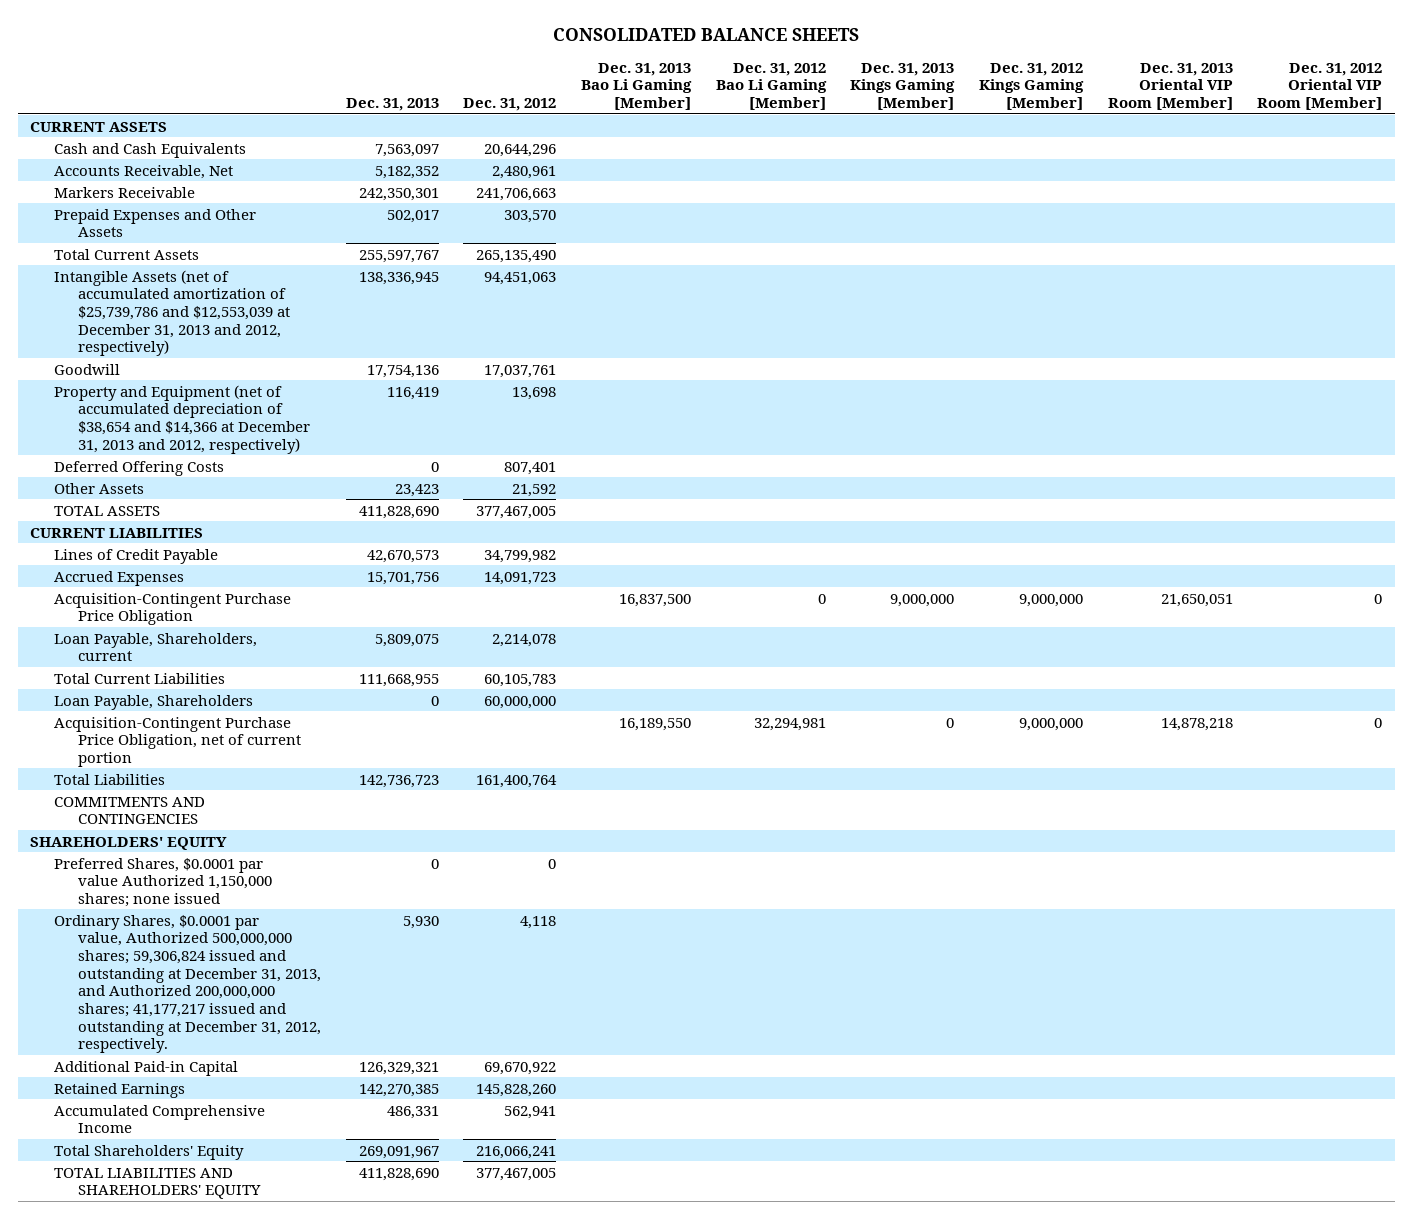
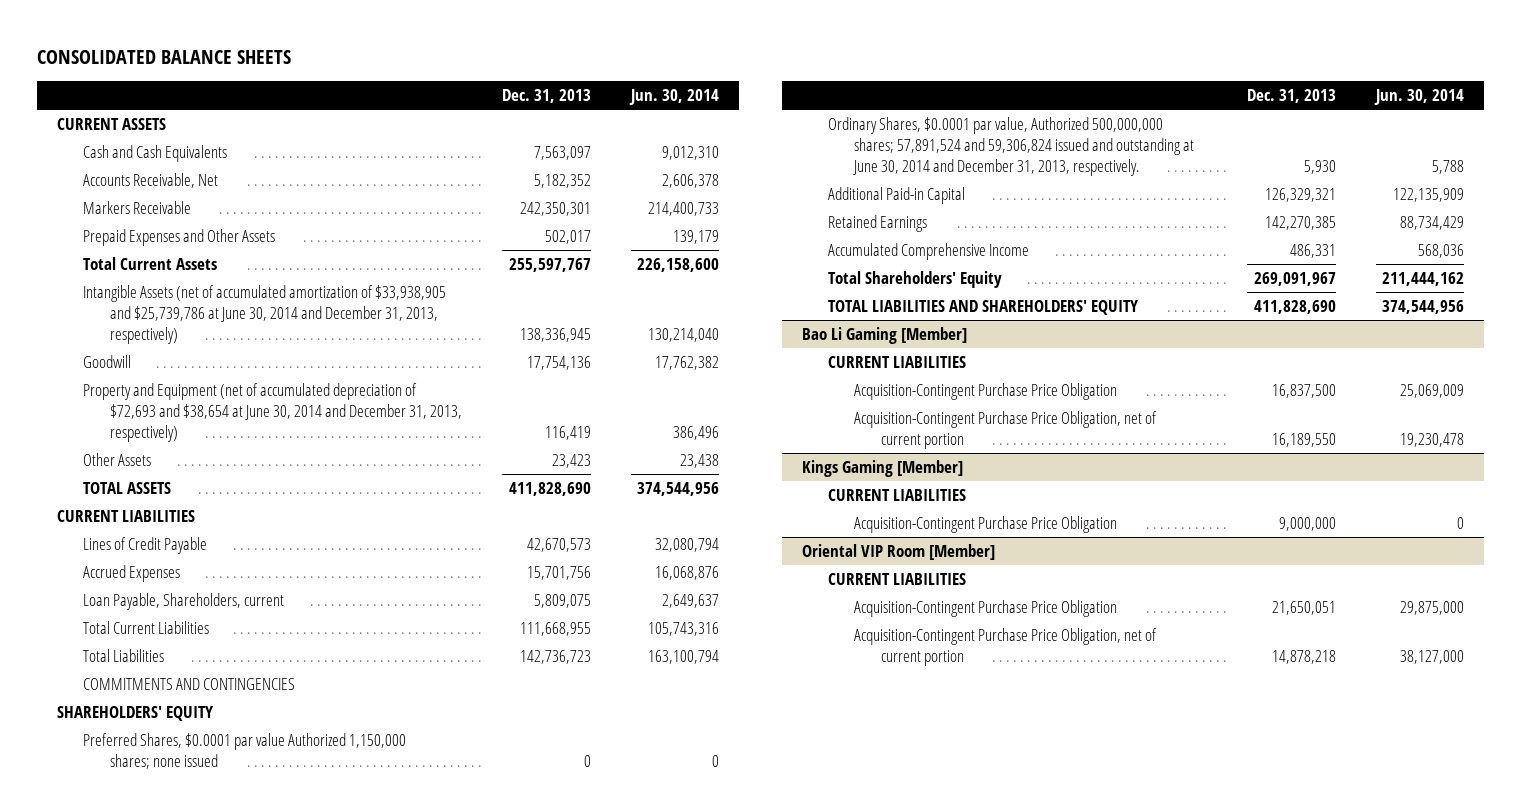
[463,98,557,112] Dec. 31, 2012 -> none
[581,62,693,111] Dec. 31, 2013 Bao Li Gaming [Member] -> none
[715,62,827,111] Dec. 31, 2012 Bao Li Gaming [Member] -> none
[850,62,956,111] Dec. 31, 2013 Kings Gaming [Member] -> none
[979,62,1085,111] Dec. 31, 2012 Kings Gaming [Member] -> none
[1107,62,1233,111] Dec. 31, 2013 Oriental VIP Room [Member] -> none
[1257,62,1383,111] Dec. 31, 2012 Oriental VIP Room [Member] -> none
none -> [628,89,719,106] Jun. 30, 2014
[53,269,290,357] Intangible Assets (net of accumulated amortization of $25,739,786 and $12,553,039 at December 31, 2013 and 2012, respectively) -> [83,285,447,345] Intangible Assets (net of accumulated amortization of $33,938,905 and $25,739,786 at June 30, 2014 and December 31, 2013, respectively)
[53,460,224,476] Deferred Offering Costs -> none
[53,384,310,454] Property and Equipment (net of accumulated depreciation of $38,654 and $14,366 at December 31, 2013 and 2012, respectively) -> [83,383,462,443] Property and Equipment (net of accumulated depreciation of $72,693 and $38,654 at June 30, 2014 and December 31, 2013, respectively)
[53,592,291,626] Acquisition-Contingent Purchase Price Obligation -> none
[53,694,253,710] Loan Payable, Shareholders -> none
[53,716,301,767] Acquisition-Contingent Purchase Price Obligation, net of current portion -> none
[53,914,321,1054] Ordinary Shares, $0.0001 par value, Authorized 500,000,000 shares; 59,306,824 issued and outstanding at December 31, 2013, and Authorized 200,000,000 shares; 41,177,217 issued and outstanding at December 31, 2012, respectively. -> [828,117,1195,177] Ordinary Shares, $0.0001 par value, Authorized 500,000,000 shares; 57,891,524 and 59,306,824 issued and outstanding at June 30, 2014 and December 31, 2013, respectively.
none -> [802,327,968,345] Bao Li Gaming [Member]
none -> [828,356,967,369] CURRENT LIABILITIES
none -> [854,383,1118,401] Acquisition-Contingent Purchase Price Obligation
none -> [854,411,1158,450] Acquisition-Contingent Purchase Price Obligation, net of current portion
none -> [802,460,964,478] Kings Gaming [Member]
none -> [828,489,967,502] CURRENT LIABILITIES
none -> [854,516,1118,534] Acquisition-Contingent Purchase Price Obligation
none -> [802,544,996,561] Oriental VIP Room [Member]
none -> [828,573,967,586] CURRENT LIABILITIES
none -> [854,600,1118,618] Acquisition-Contingent Purchase Price Obligation
none -> [854,628,1158,667] Acquisition-Contingent Purchase Price Obligation, net of current portion

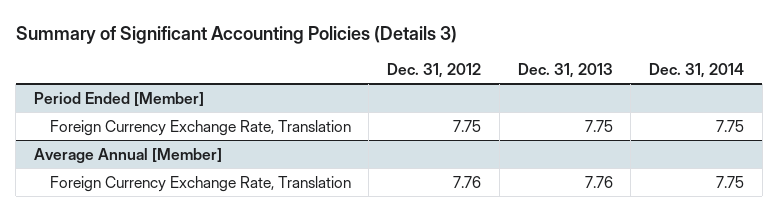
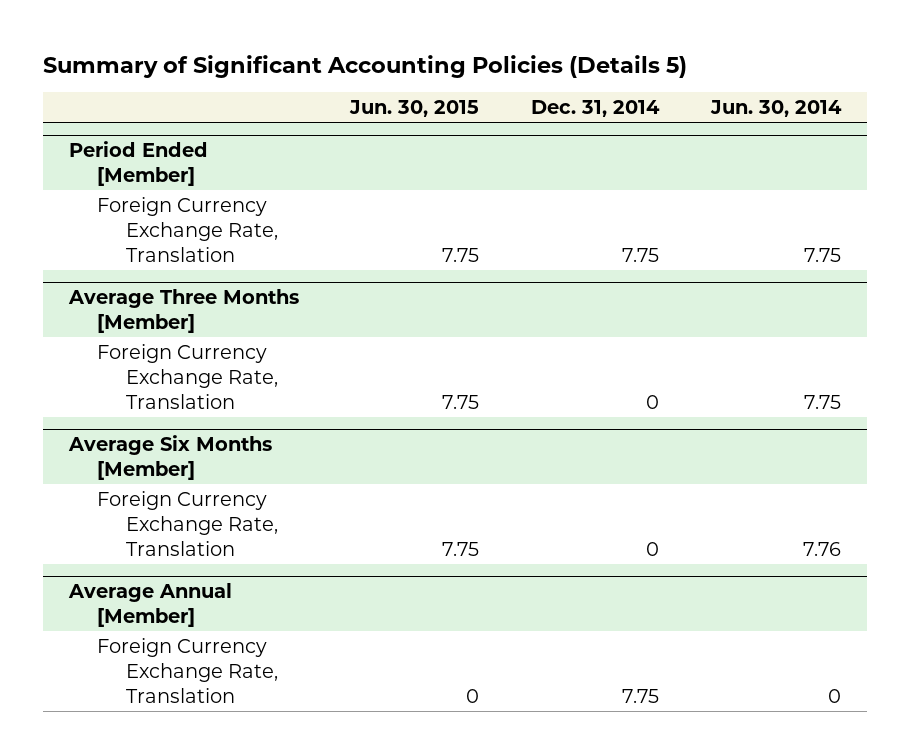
[15,26,457,45] Summary of Significant Accounting Policies (Details 3) -> [42,54,687,78] Summary of Significant Accounting Policies (Details 5)
[387,63,482,79] Dec. 31, 2012 -> none
[517,63,613,79] Dec. 31, 2013 -> none
none -> [349,100,480,118] Jun. 30, 2015
none -> [710,100,843,118] Jun. 30, 2014
none -> [67,289,299,334] Average Three Months [Member]
none -> [97,343,279,409] Foreign Currency Exchange Rate, Translation
none -> [67,435,272,481] Average Six Months [Member]
none -> [97,490,279,556] Foreign Currency Exchange Rate, Translation

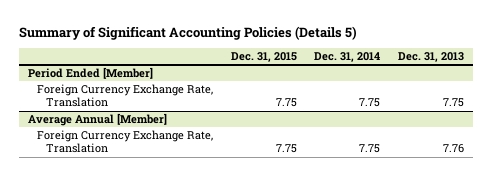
[349,100,480,118] Jun. 30, 2015 -> none
[710,100,843,118] Jun. 30, 2014 -> none
none -> [230,52,297,63] Dec. 31, 2015
none -> [397,52,464,63] Dec. 31, 2013
[67,289,299,334] Average Three Months [Member] -> none
[97,343,279,409] Foreign Currency Exchange Rate, Translation -> none
[67,435,272,481] Average Six Months [Member] -> none
[97,490,279,556] Foreign Currency Exchange Rate, Translation -> none

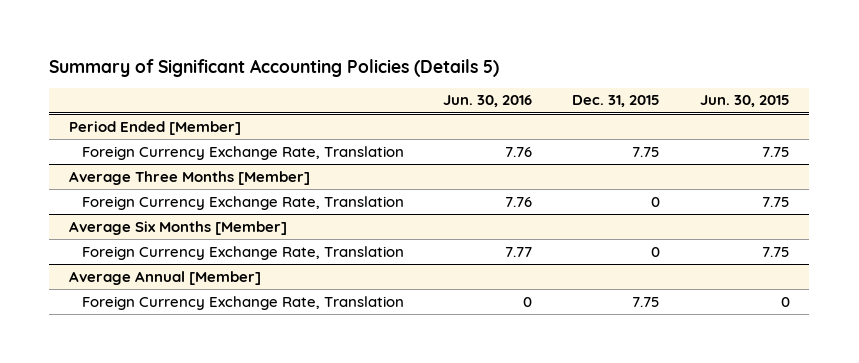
[314,52,381,63] Dec. 31, 2014 -> none
[397,52,464,63] Dec. 31, 2013 -> none
none -> [443,95,533,108] Jun. 30, 2016
none -> [699,95,790,108] Jun. 30, 2015
none -> [69,170,311,185] Average Three Months [Member]
none -> [81,195,404,210] Foreign Currency Exchange Rate, Translation
none -> [69,220,288,235] Average Six Months [Member]
none -> [81,245,404,260] Foreign Currency Exchange Rate, Translation

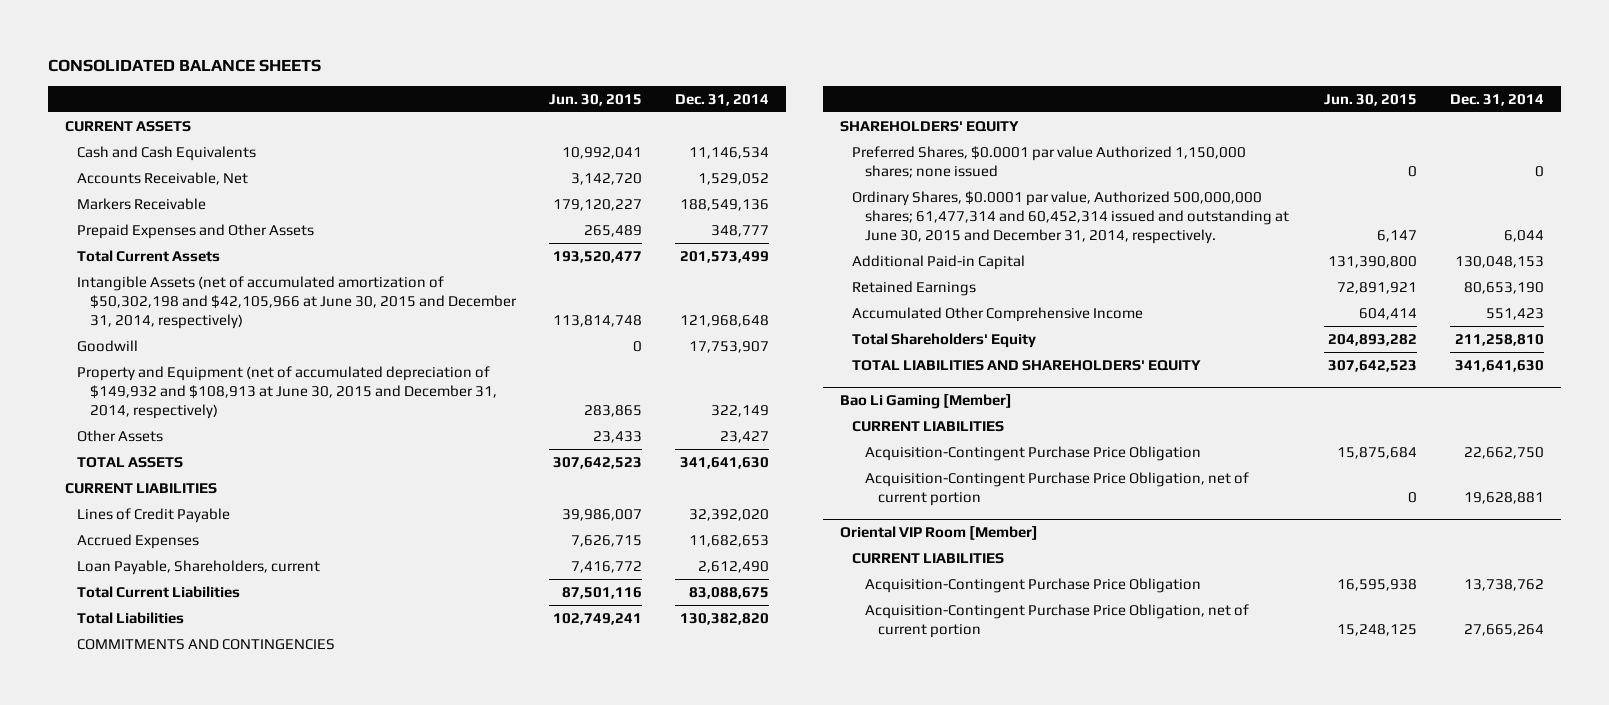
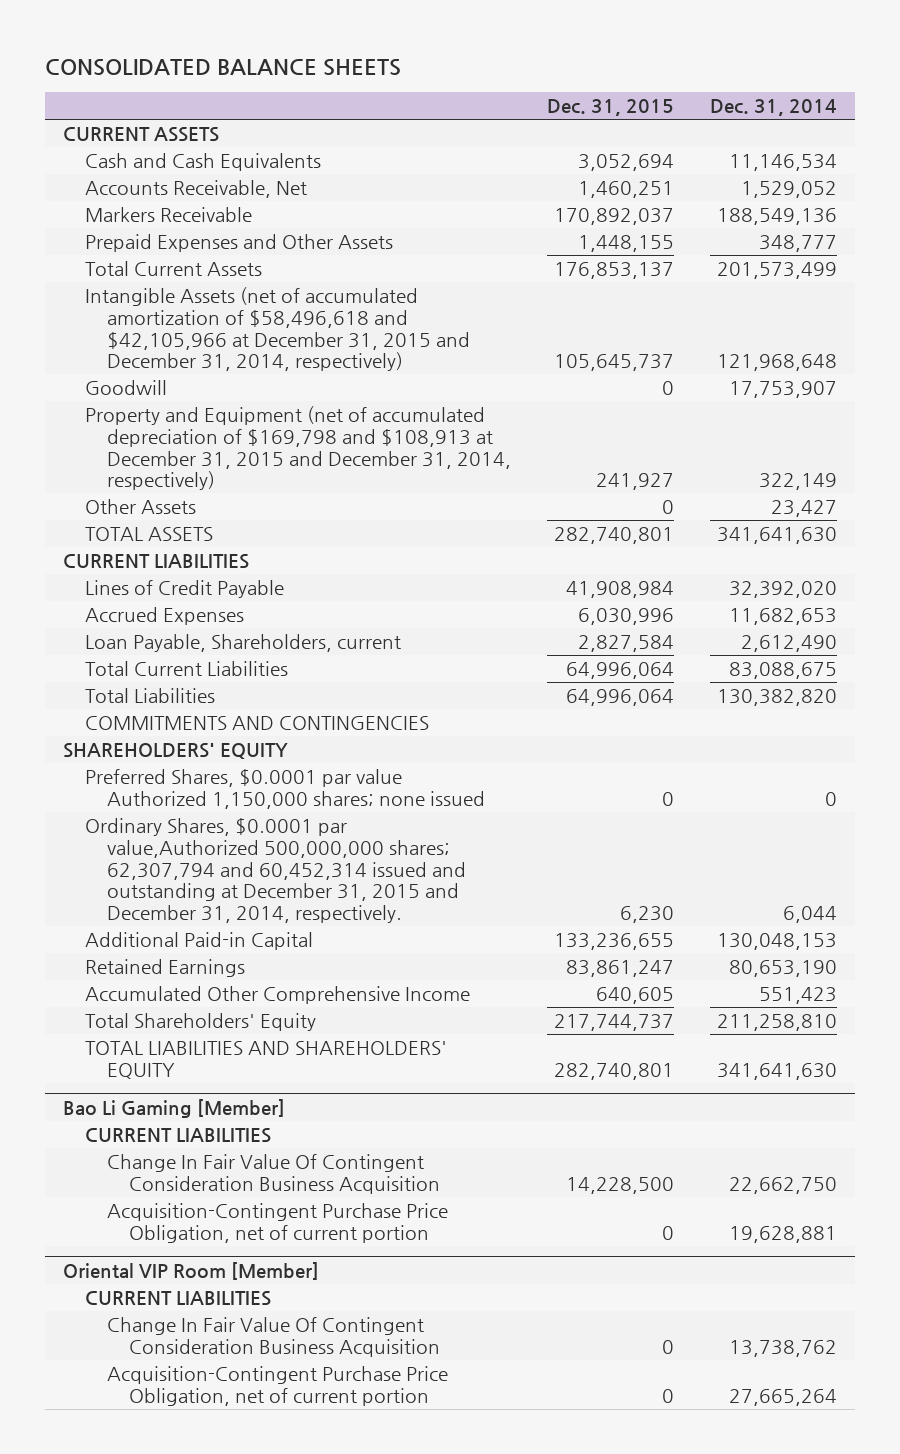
[549,93,643,106] Jun. 30, 2015 -> none
none -> [546,99,674,117] Dec. 31, 2015
[77,275,518,330] Intangible Assets (net of accumulated amortization of $50,302,198 and $42,105,966 at June 30, 2015 and December 31, 2014, respectively) -> [84,286,470,372] Intangible Assets (net of accumulated amortization of $58,496,618 and $42,105,966 at December 31, 2015 and December 31, 2014, respectively)
[77,365,498,420] Property and Equipment (net of accumulated depreciation of $149,932 and $108,913 at June 30, 2015 and December 31, 2014, respectively) -> [84,405,511,491] Property and Equipment (net of accumulated depreciation of $169,798 and $108,913 at December 31, 2015 and December 31, 2014, respectively)
[852,190,1289,245] Ordinary Shares, $0.0001 par value, Authorized 500,000,000 shares; 61,477,314 and 60,452,314 issued and outstanding at June 30, 2015 and December 31, 2014, respectively. -> [84,817,466,924] Ordinary Shares, $0.0001 par value,Authorized 500,000,000 shares; 62,307,794 and 60,452,314 issued and outstanding at December 31, 2015 and December 31, 2014, respectively.
[864,445,1201,461] Acquisition-Contingent Purchase Price Obligation -> [106,1153,440,1194] Change In Fair Value Of Contingent Consideration Business Acquisition
[864,577,1201,593] Acquisition-Contingent Purchase Price Obligation -> [106,1316,440,1357] Change In Fair Value Of Contingent Consideration Business Acquisition

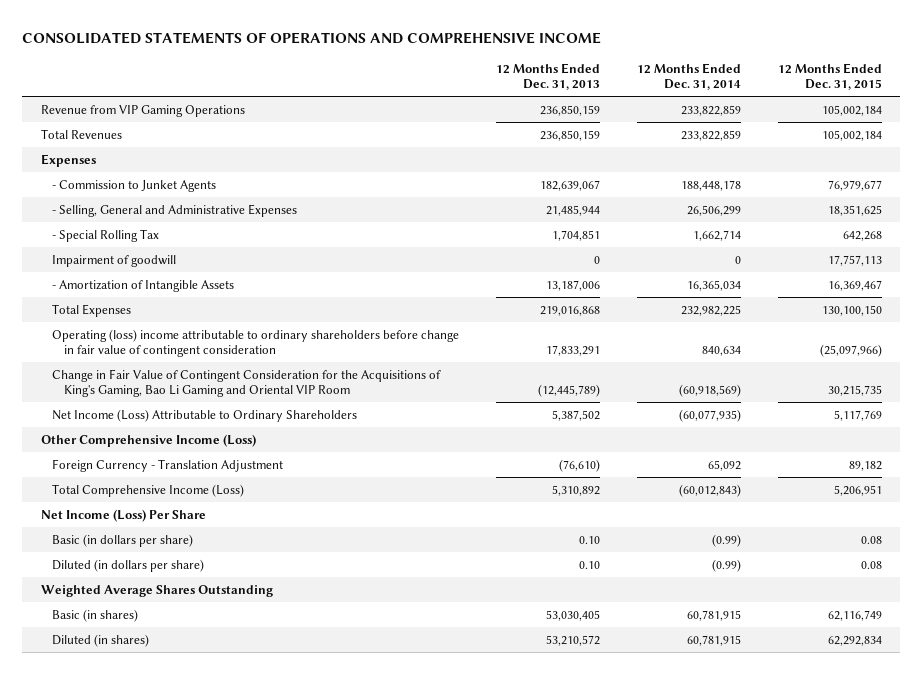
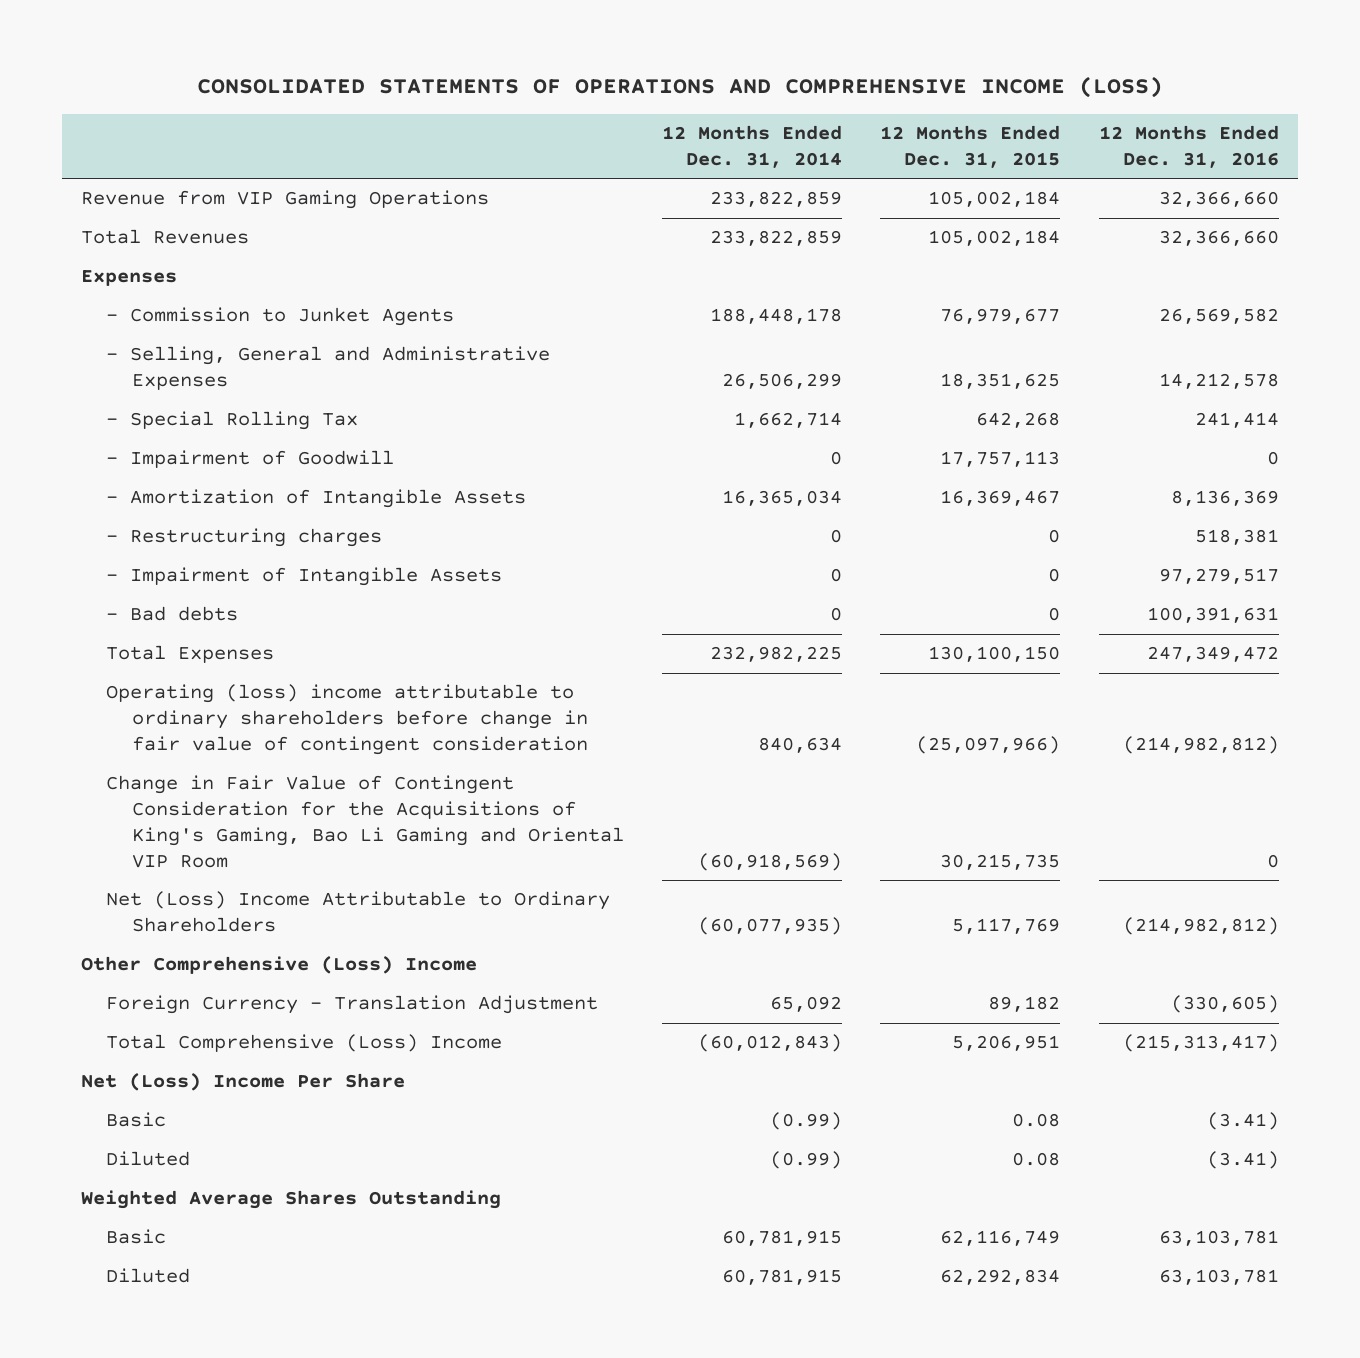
[22,31,602,44] CONSOLIDATED STATEMENTS OF OPERATIONS AND COMPREHENSIVE INCOME -> [196,76,1163,99] CONSOLIDATED STATEMENTS OF OPERATIONS AND COMPREHENSIVE INCOME (LOSS)
[496,62,601,90] 12 Months Ended Dec. 31, 2013 -> none
none -> [1098,125,1279,169] 12 Months Ended Dec. 31, 2016
[52,254,177,267] Impairment of goodwill -> [106,450,395,469] - Impairment of Goodwill
none -> [106,528,383,548] - Restructuring charges
none -> [106,567,503,587] - Impairment of Intangible Assets
none -> [106,606,239,622] - Bad debts
[52,408,358,422] Net Income (Loss) Attributable to Ordinary Shareholders -> [106,891,611,933] Net (Loss) Income Attributable to Ordinary Shareholders
[40,433,256,447] Other Comprehensive Income (Loss) -> [80,956,477,975] Other Comprehensive (Loss) Income
[52,483,245,497] Total Comprehensive Income (Loss) -> [106,1034,503,1053] Total Comprehensive (Loss) Income
[40,508,206,522] Net Income (Loss) Per Share -> [80,1073,405,1092] Net (Loss) Income Per Share
[52,533,194,547] Basic (in dollars per share) -> [106,1112,167,1128] Basic
[52,558,205,572] Diluted (in dollars per share) -> [106,1151,191,1167] Diluted
[52,608,139,622] Basic (in shares) -> [106,1229,167,1245] Basic
[52,633,150,647] Diluted (in shares) -> [106,1268,191,1284] Diluted

